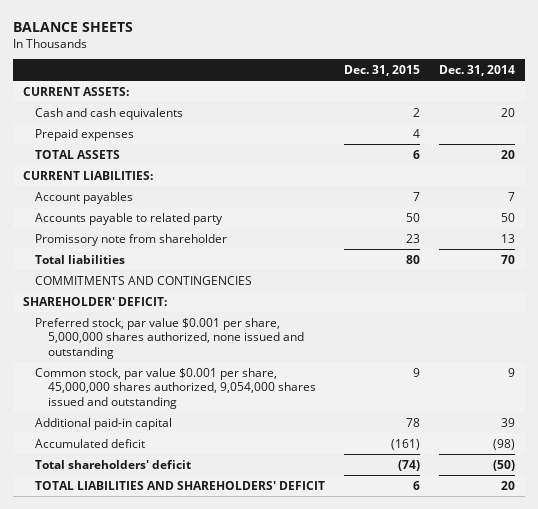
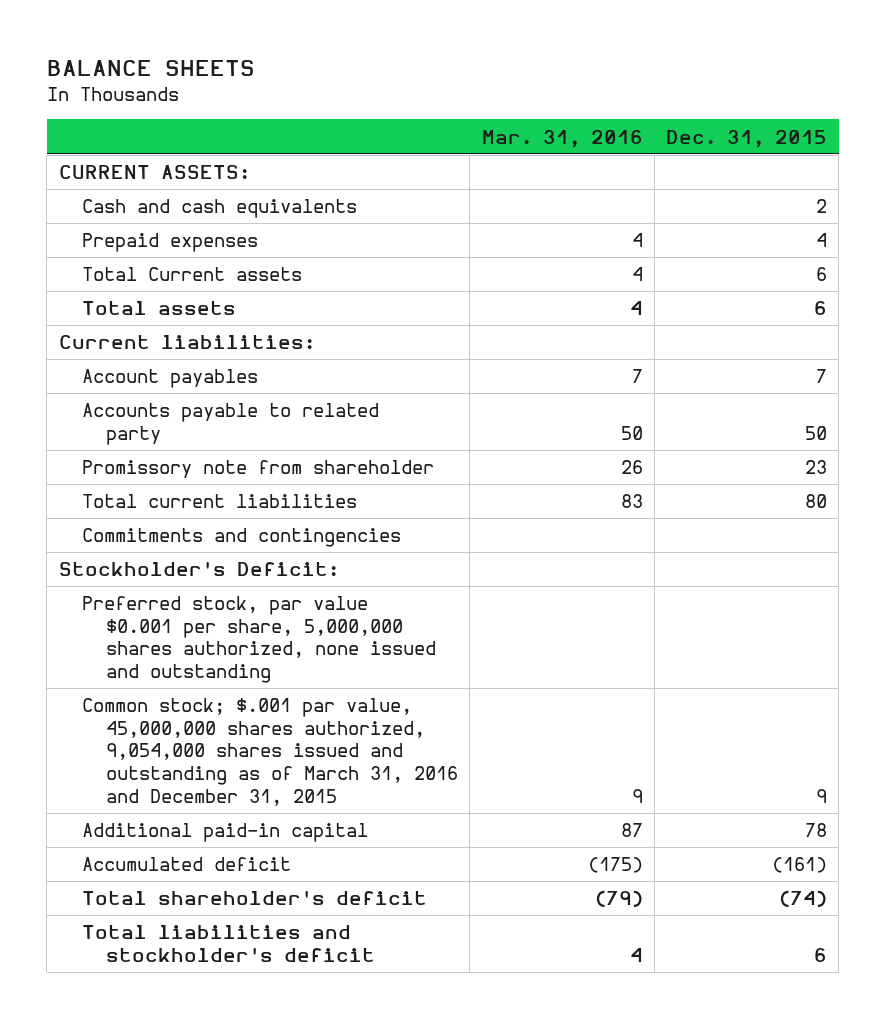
[439,65,516,77] Dec. 31, 2014 -> none
none -> [481,129,643,148] Mar. 31, 2016
none -> [82,267,303,282] Total Current assets
[35,149,121,159] TOTAL ASSETS -> [82,301,237,316] Total assets
[22,170,153,180] CURRENT LIABILITIES: -> [58,335,315,350] Current liabilities:
[35,254,126,264] Total liabilities -> [82,494,358,509] Total current liabilities
[35,275,253,285] COMMITMENTS AND CONTINGENCIES -> [82,528,402,548] Commitments and contingencies
[22,296,167,306] SHAREHOLDER' DEFICIT: -> [58,561,339,577] Stockholder's Deficit:
[35,367,317,409] Common stock, par value $0.001 per share, 45,000,000 shares authorized, 9,054,000 shares issued and outstanding -> [82,698,458,806] Common stock; $.001 par value, 45,000,000 shares authorized, 9,054,000 shares issued and outstanding as of March 31, 2016 and December 31, 2015
[35,459,192,469] Total shareholders' deficit -> [82,890,428,906] Total shareholder's deficit
[35,480,326,490] TOTAL LIABILITIES AND SHAREHOLDERS' DEFICIT -> [82,925,375,962] Total liabilities and stockholder's deficit

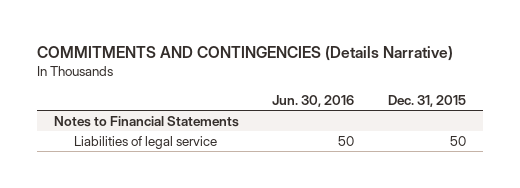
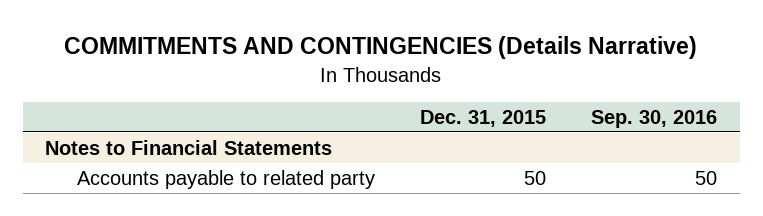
[272,94,355,107] Jun. 30, 2016 -> none
none -> [591,109,718,128] Sep. 30, 2016
[74,136,218,150] Liabilities of legal service -> [76,169,375,189] Accounts payable to related party

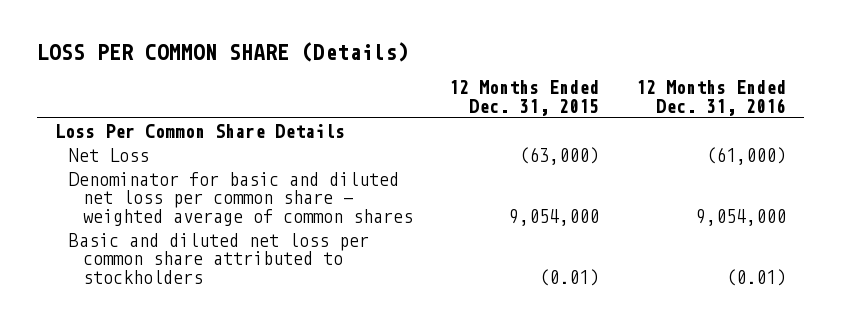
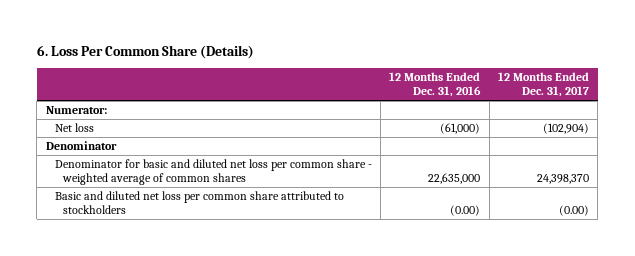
[37,42,410,63] LOSS PER COMMON SHARE (Details) -> [36,44,254,59] 6. Loss Per Common Share (Details)
[449,80,600,116] 12 Months Ended Dec. 31, 2015 -> none
none -> [497,71,589,98] 12 Months Ended Dec. 31, 2017
[55,123,346,138] Loss Per Common Share Details -> none
none -> [45,106,107,115] Numerator:
[69,147,150,162] Net Loss -> [54,123,94,133] Net loss
none -> [45,141,117,151] Denominator
[695,209,786,227] 9,054,000 -> [428,173,481,185] 22,635,000
[725,269,786,287] (0.01) -> [450,205,481,217] (0.00)

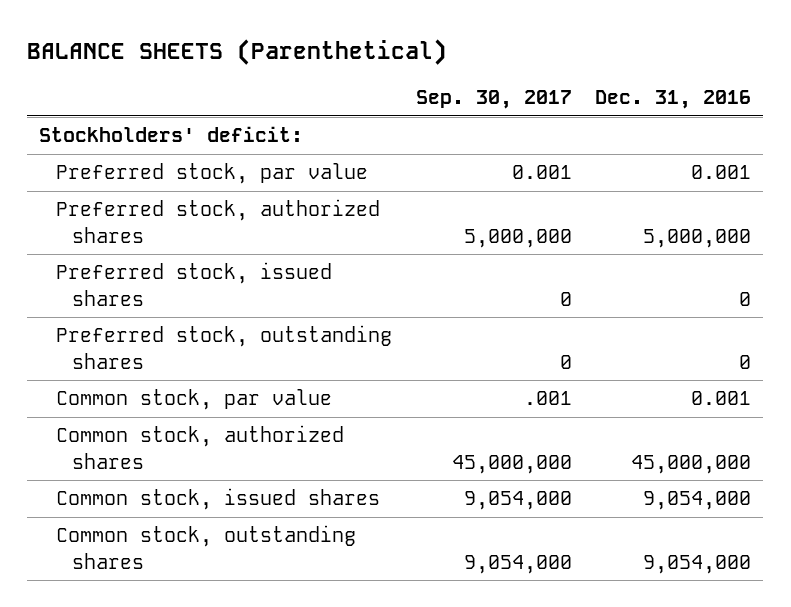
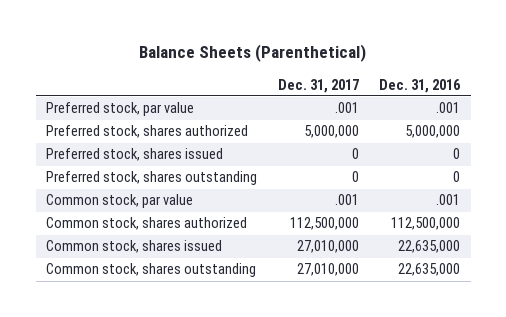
[27,38,448,65] BALANCE SHEETS (Parenthetical) -> [139,44,367,63] Balance Sheets (Parenthetical)
[415,90,572,110] Sep. 30, 2017 -> none
none -> [277,78,359,93] Dec. 31, 2017
[39,126,304,143] Stockholders' deficit: -> none
[691,165,752,180] 0.001 -> [436,102,461,114] .001
[55,199,380,243] Preferred stock, authorized shares -> [46,125,249,139] Preferred stock, shares authorized
[55,262,332,306] Preferred stock, issued shares -> [46,148,224,162] Preferred stock, shares issued
[55,325,392,369] Preferred stock, outstanding shares -> [46,171,258,186] Preferred stock, shares outstanding
[691,391,752,406] 0.001 -> [436,194,461,206] .001
[55,425,344,469] Common stock, authorized shares -> [46,217,248,231] Common stock, shares authorized
[631,454,752,474] 45,000,000 -> [391,217,461,231] 112,500,000
[55,488,380,511] Common stock, issued shares -> [46,240,223,254] Common stock, shares issued
[643,491,752,511] 9,054,000 -> [398,240,461,254] 22,635,000
[55,525,356,569] Common stock, outstanding shares -> [46,263,257,278] Common stock, shares outstanding
[643,554,752,574] 9,054,000 -> [398,263,461,277] 22,635,000

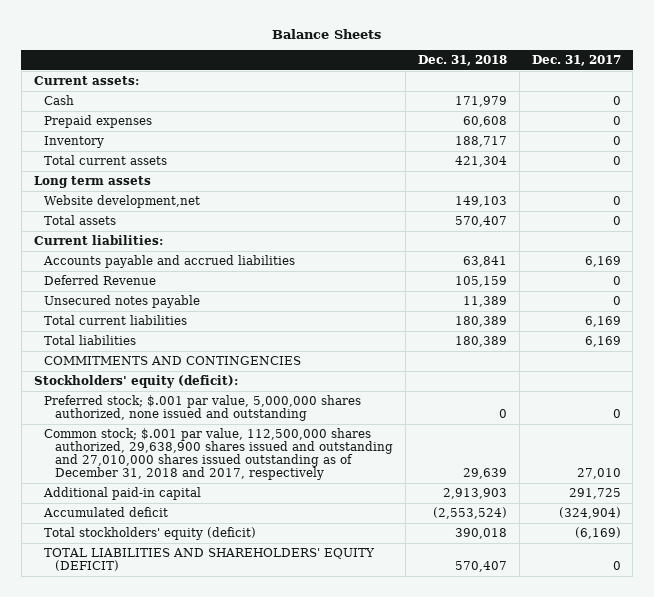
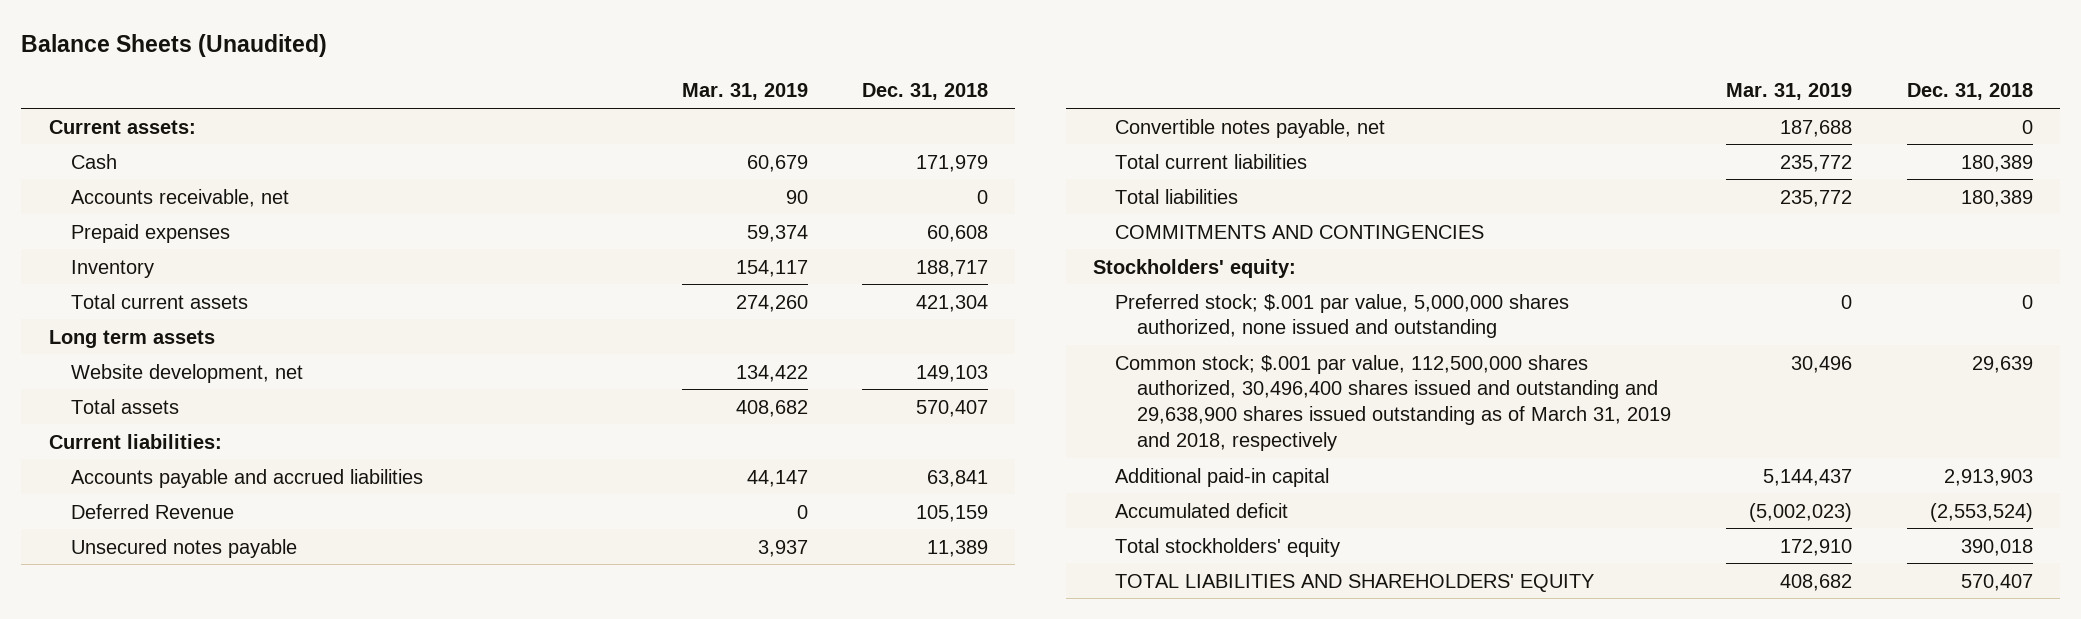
[272,29,382,40] Balance Sheets -> [21,34,328,58] Balance Sheets (Unaudited)
[531,55,621,67] Dec. 31, 2017 -> none
none -> [681,83,808,101] Mar. 31, 2019
none -> [70,188,289,207] Accounts receivable, net
[44,194,201,208] Website development,net -> [70,363,303,383] Website development, net
none -> [1115,118,1386,138] Convertible notes payable, net
[33,374,238,388] Stockholders' equity (deficit): -> [1093,258,1297,278] Stockholders' equity:
[44,427,394,481] Common stock; $.001 par value, 112,500,000 shares authorized, 29,638,900 shares issued and outstanding and 27,010,000 shares issued outstanding as of December 31, 2018 and 2017, respectively -> [1115,354,1672,452] Common stock; $.001 par value, 112,500,000 shares authorized, 30,496,400 shares issued and outstanding and 29,638,900 shares issued outstanding as of March 31, 2019 and 2018, respectively
[44,526,257,540] Total stockholders' equity (deficit) -> [1115,537,1341,557] Total stockholders' equity
[44,547,376,572] TOTAL LIABILITIES AND SHAREHOLDERS' EQUITY (DEFICIT) -> [1115,573,1595,592] TOTAL LIABILITIES AND SHAREHOLDERS' EQUITY

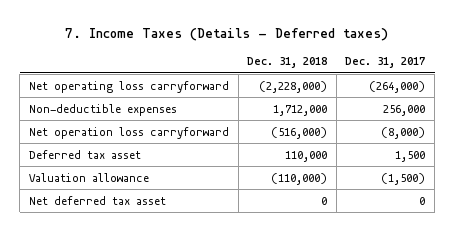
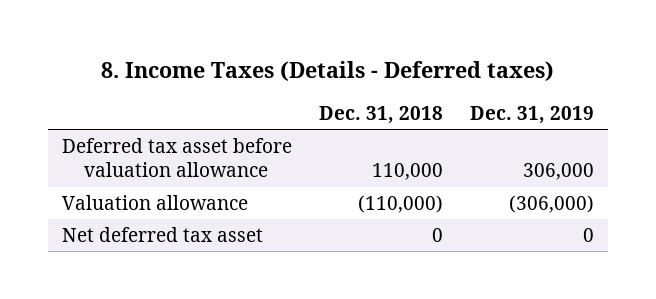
[65,27,389,41] 7. Income Taxes (Details - Deferred taxes) -> [101,60,555,81] 8. Income Taxes (Details - Deferred taxes)
[345,57,426,69] Dec. 31, 2017 -> none
none -> [470,105,595,124] Dec. 31, 2019
[28,80,229,93] Net operating loss carryforward -> none
[28,103,177,116] Non-deductible expenses -> none
[28,126,229,139] Net operation loss carryforward -> none
[28,149,141,159] Deferred tax asset -> [62,137,293,178] Deferred tax asset before valuation allowance

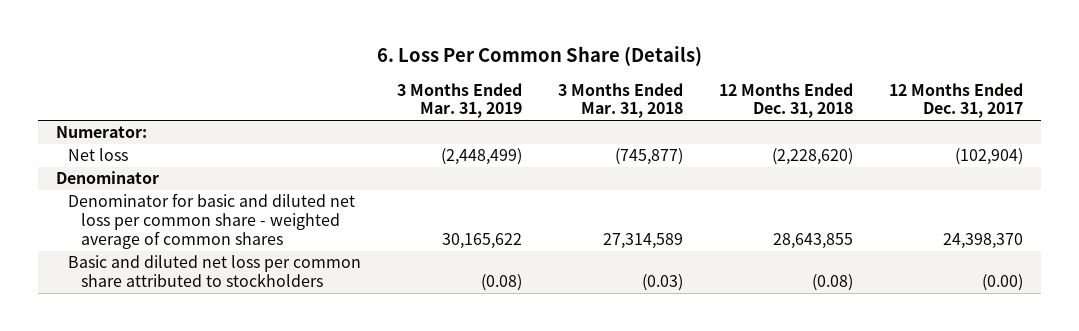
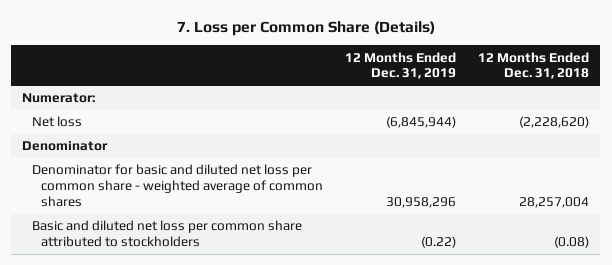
[376,46,702,67] 6. Loss Per Common Share (Details) -> [176,21,435,37] 7. Loss per Common Share (Details)
[397,82,523,119] 3 Months Ended Mar. 31, 2019 -> none
[558,82,684,119] 3 Months Ended Mar. 31, 2018 -> none
[889,82,1024,119] 12 Months Ended Dec. 31, 2017 -> none
none -> [345,51,457,80] 12 Months Ended Dec. 31, 2019
[773,233,854,250] 28,643,855 -> [519,196,590,208] 28,257,004

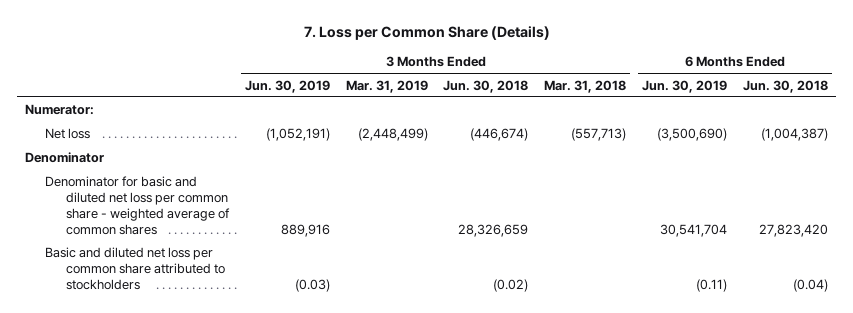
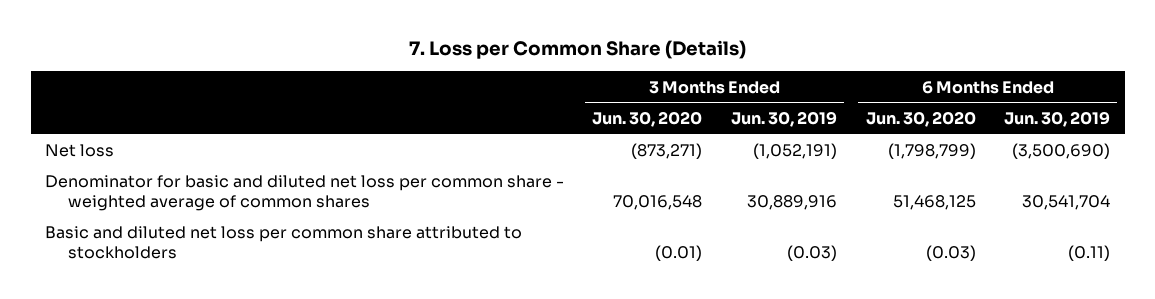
[345,79,428,93] Mar. 31, 2019 -> none
[443,79,529,93] Jun. 30, 2018 -> none
[544,79,627,93] Mar. 31, 2018 -> none
[743,79,829,93] Jun. 30, 2018 -> none
none -> [592,111,703,128] Jun. 30, 2020
none -> [865,111,976,128] Jun. 30, 2020
[24,104,94,116] Numerator: -> none
[24,152,104,164] Denominator -> none
[280,224,330,238] 889,916 -> [747,194,838,210] 30,889,916

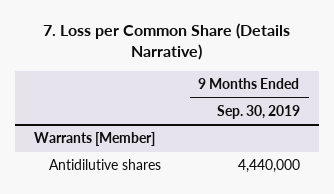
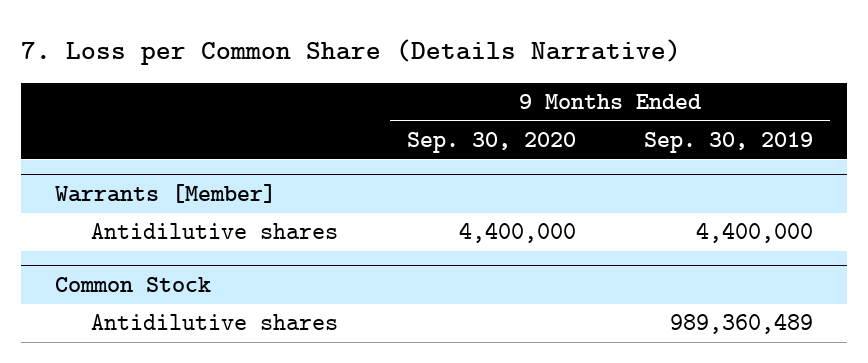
none -> [406,132,576,154] Sep. 30, 2020
[237,159,300,174] 4,440,000 -> [695,222,813,244] 4,400,000
none -> [54,277,211,293] Common Stock
none -> [91,314,339,331] Antidilutive shares

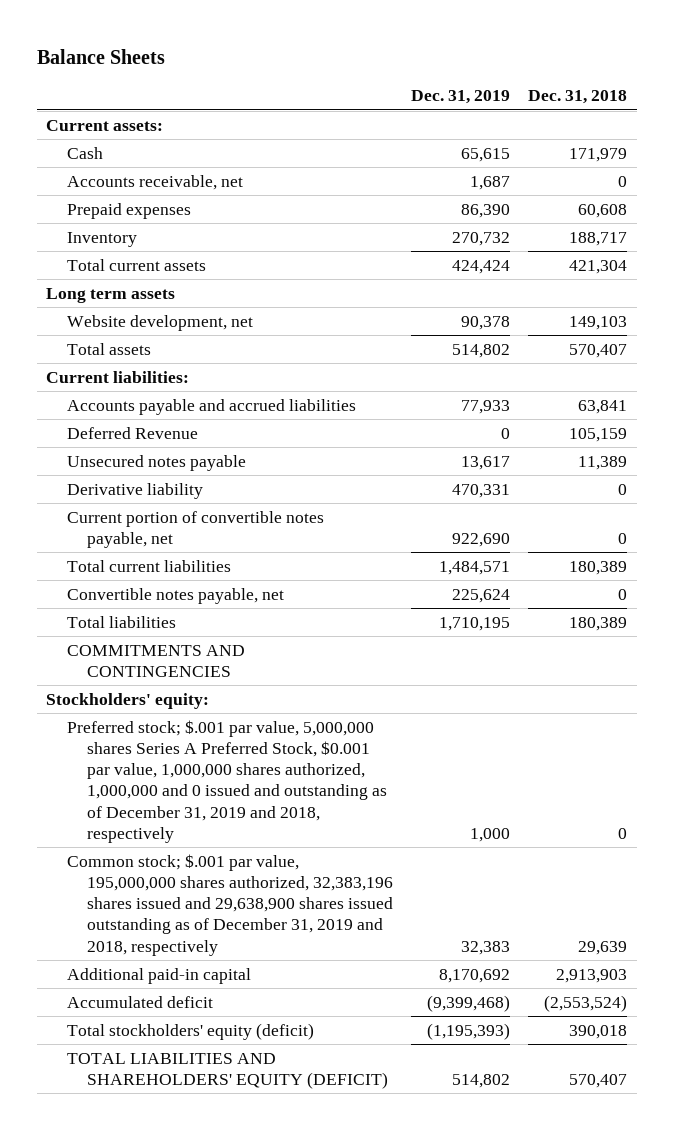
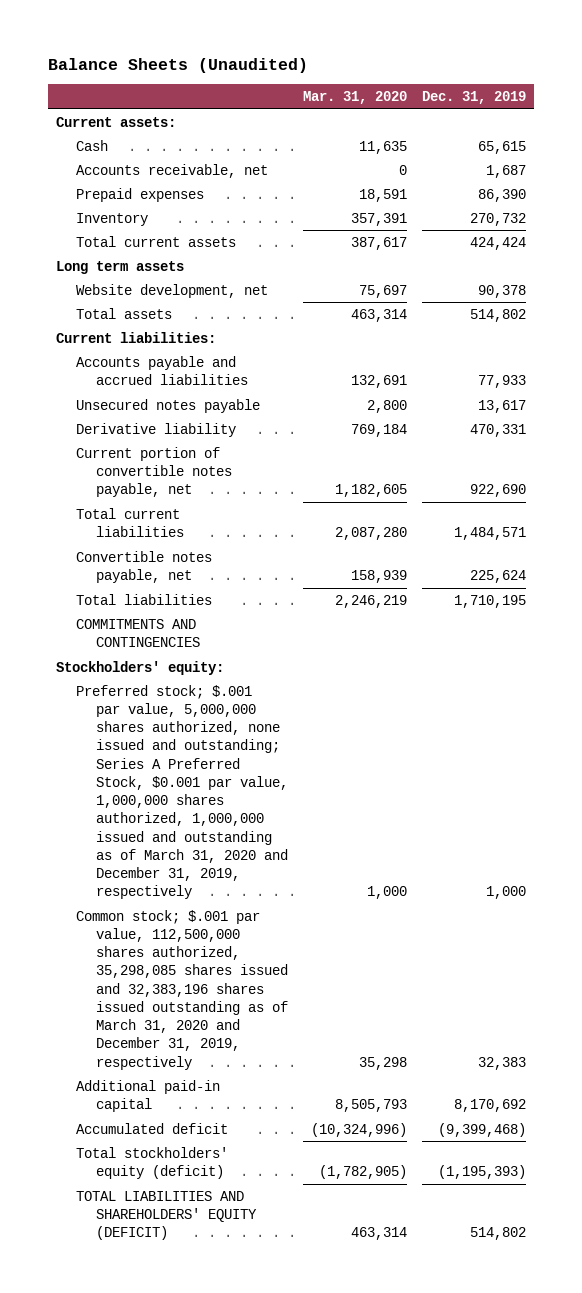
[37,49,166,65] Balance Sheets -> [48,58,309,74] Balance Sheets (Unaudited)
[528,90,628,105] Dec. 31, 2018 -> none
none -> [303,91,408,105] Mar. 31, 2020
[66,426,198,439] Deferred Revenue -> none
[66,719,388,843] Preferred stock; $.001 par value, 5,000,000 shares Series A Preferred Stock, $0.001 par value, 1,000,000 shares authorized, 1,000,000 and 0 issued and outstanding as of December 31, 2019 and 2018, respectively -> [76,684,289,900] Preferred stock; $.001 par value, 5,000,000 shares authorized, none issued and outstanding; Series A Preferred Stock, $0.001 par value, 1,000,000 shares authorized, 1,000,000 issued and outstanding as of March 31, 2020 and December 31, 2019, respectively
[66,853,394,956] Common stock; $.001 par value, 195,000,000 shares authorized, 32,383,196 shares issued and 29,638,900 shares issued outstanding as of December 31, 2019 and 2018, respectively -> [76,909,289,1070] Common stock; $.001 par value, 112,500,000 shares authorized, 35,298,085 shares issued and 32,383,196 shares issued outstanding as of March 31, 2020 and December 31, 2019, respectively

